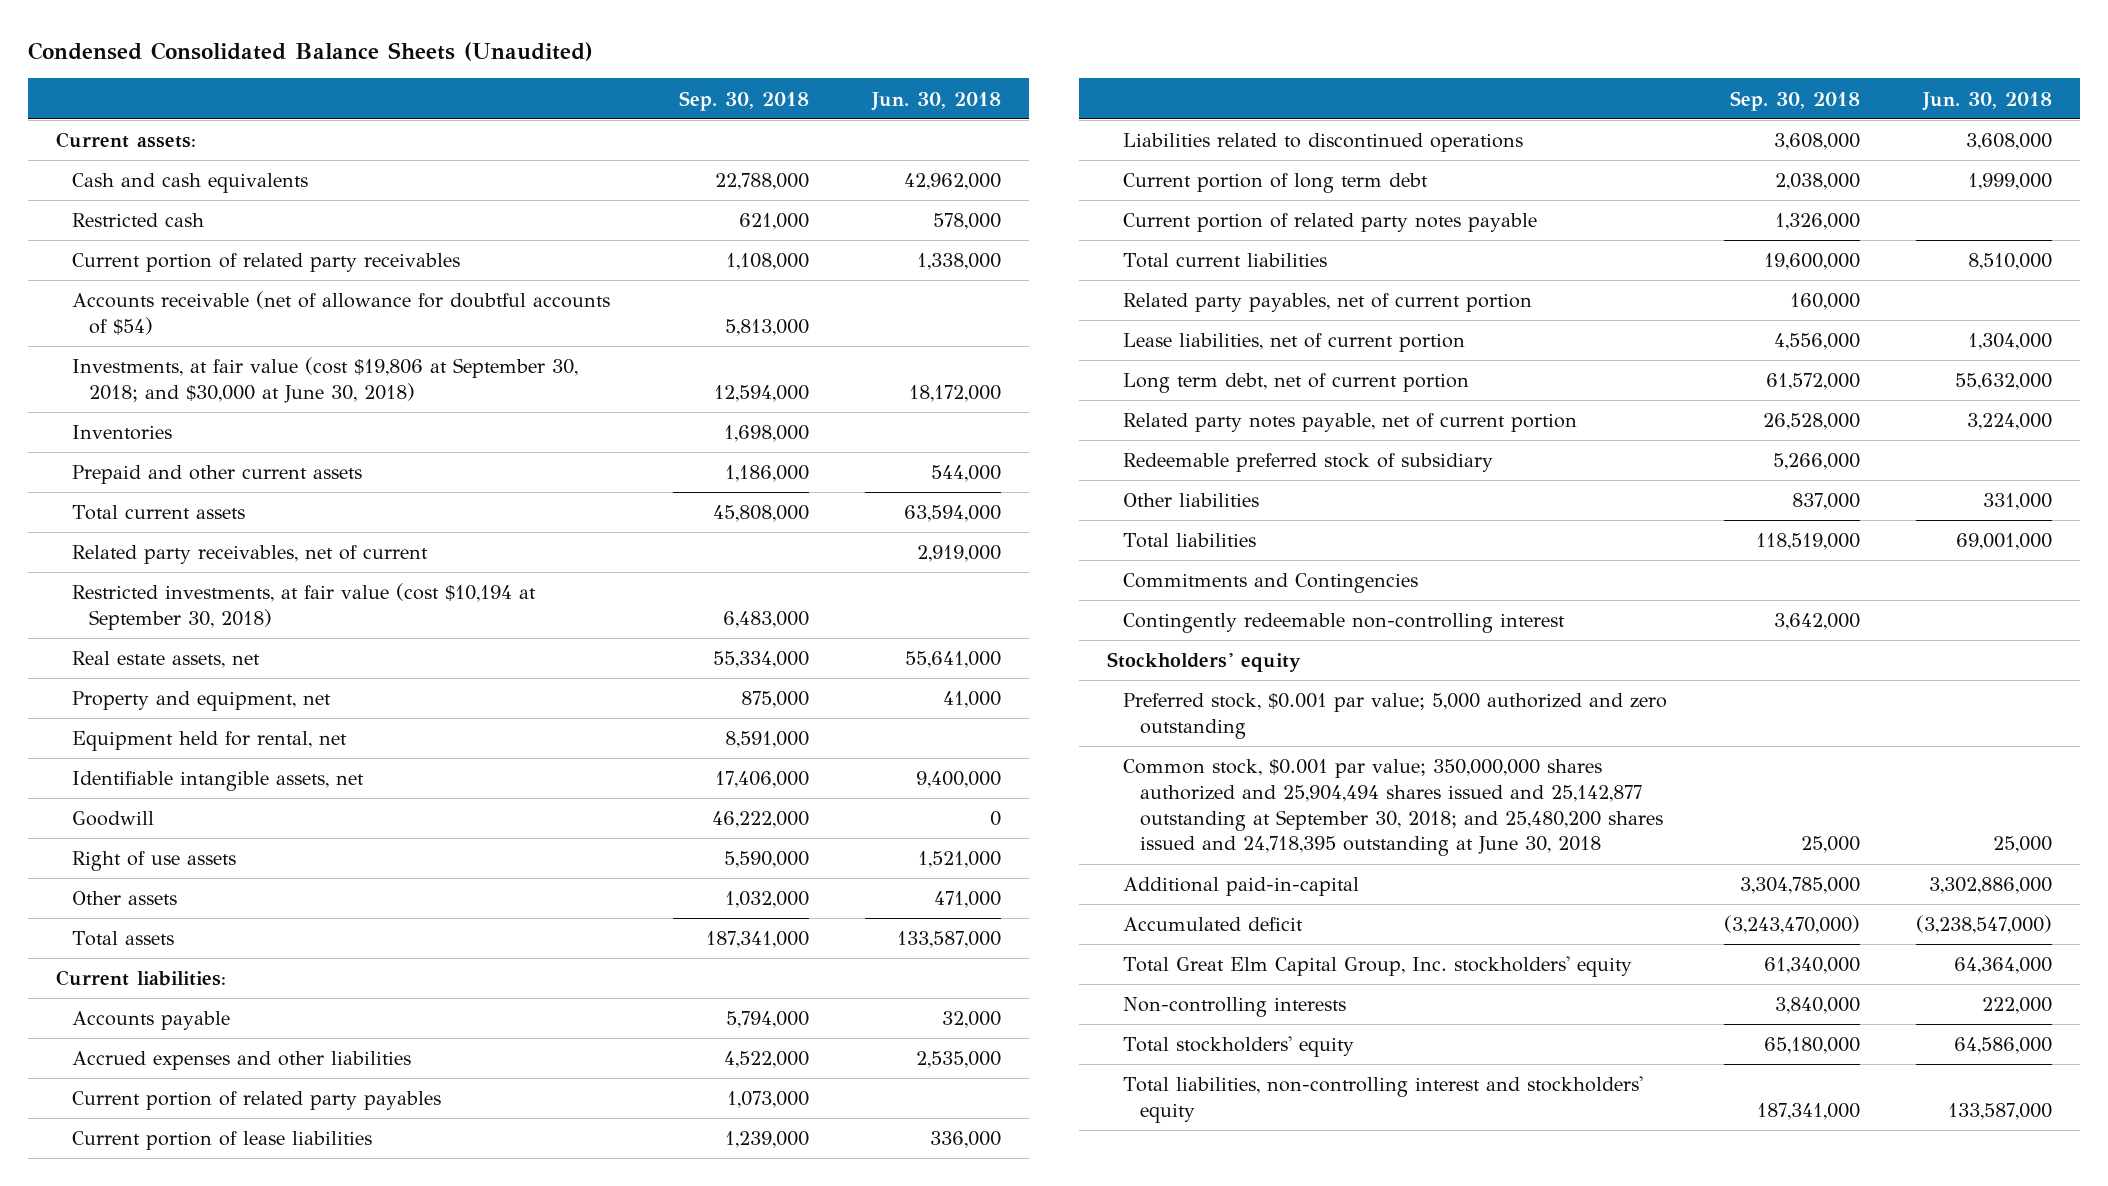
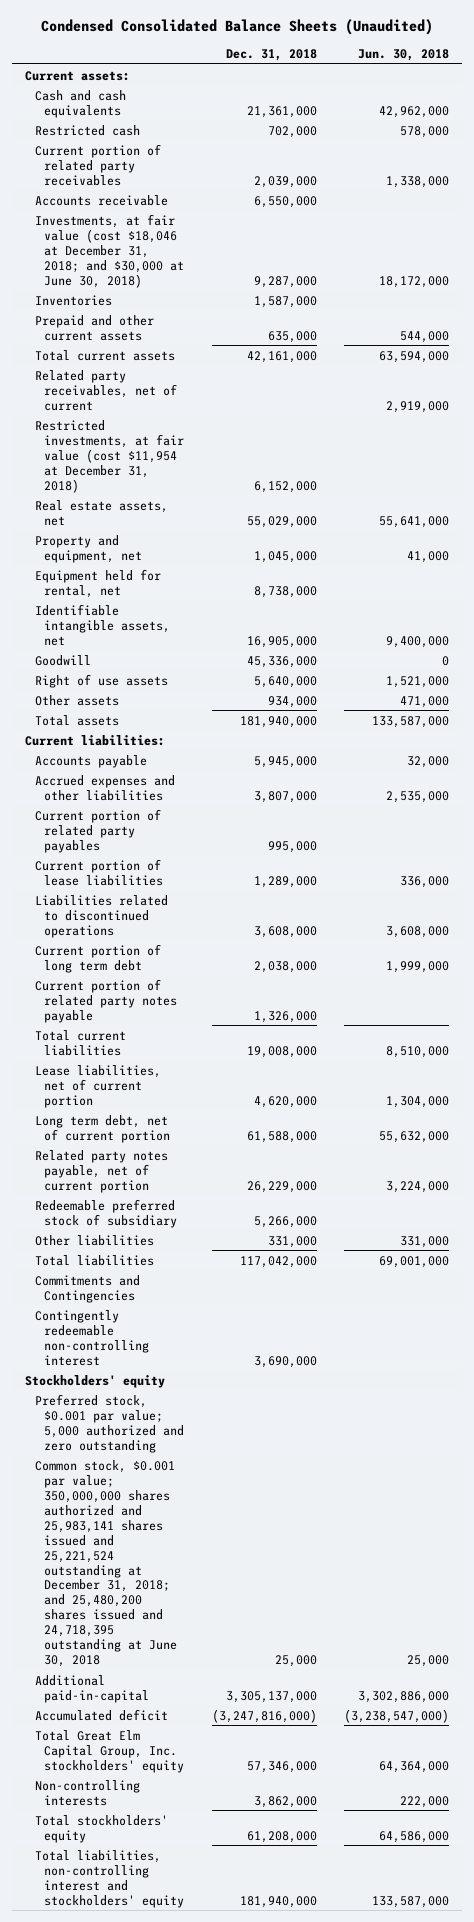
[678,90,809,111] Sep. 30, 2018 -> none
none -> [225,48,317,61] Dec. 31, 2018
[72,291,611,335] Accounts receivable (net of allowance for doubtful accounts of $54) -> [34,194,168,206] Accounts receivable
[72,357,579,403] Investments, at fair value (cost $19,806 at September 30, 2018; and $30,000 at June 30, 2018) -> [34,213,185,288] Investments, at fair value (cost $18,046 at December 31, 2018; and $30,000 at June 30, 2018)
[72,583,537,630] Restricted investments, at fair value (cost $10,194 at September 30, 2018) -> [34,419,185,493] Restricted investments, at fair value (cost $11,954 at December 31, 2018)
[1123,293,1533,313] Related party payables, net of current portion -> none
[1123,759,1663,857] Common stock, $0.001 par value; 350,000,000 shares authorized and 25,904,494 shares issued and 25,142,877 outstanding at September 30, 2018; and 25,480,200 shares issued and 24,718,395 outstanding at June 30, 2018 -> [34,1459,178,1668] Common stock, $0.001 par value; 350,000,000 shares authorized and 25,983,141 shares issued and 25,221,524 outstanding at December 31, 2018; and 25,480,200 shares issued and 24,718,395 outstanding at June 30, 2018

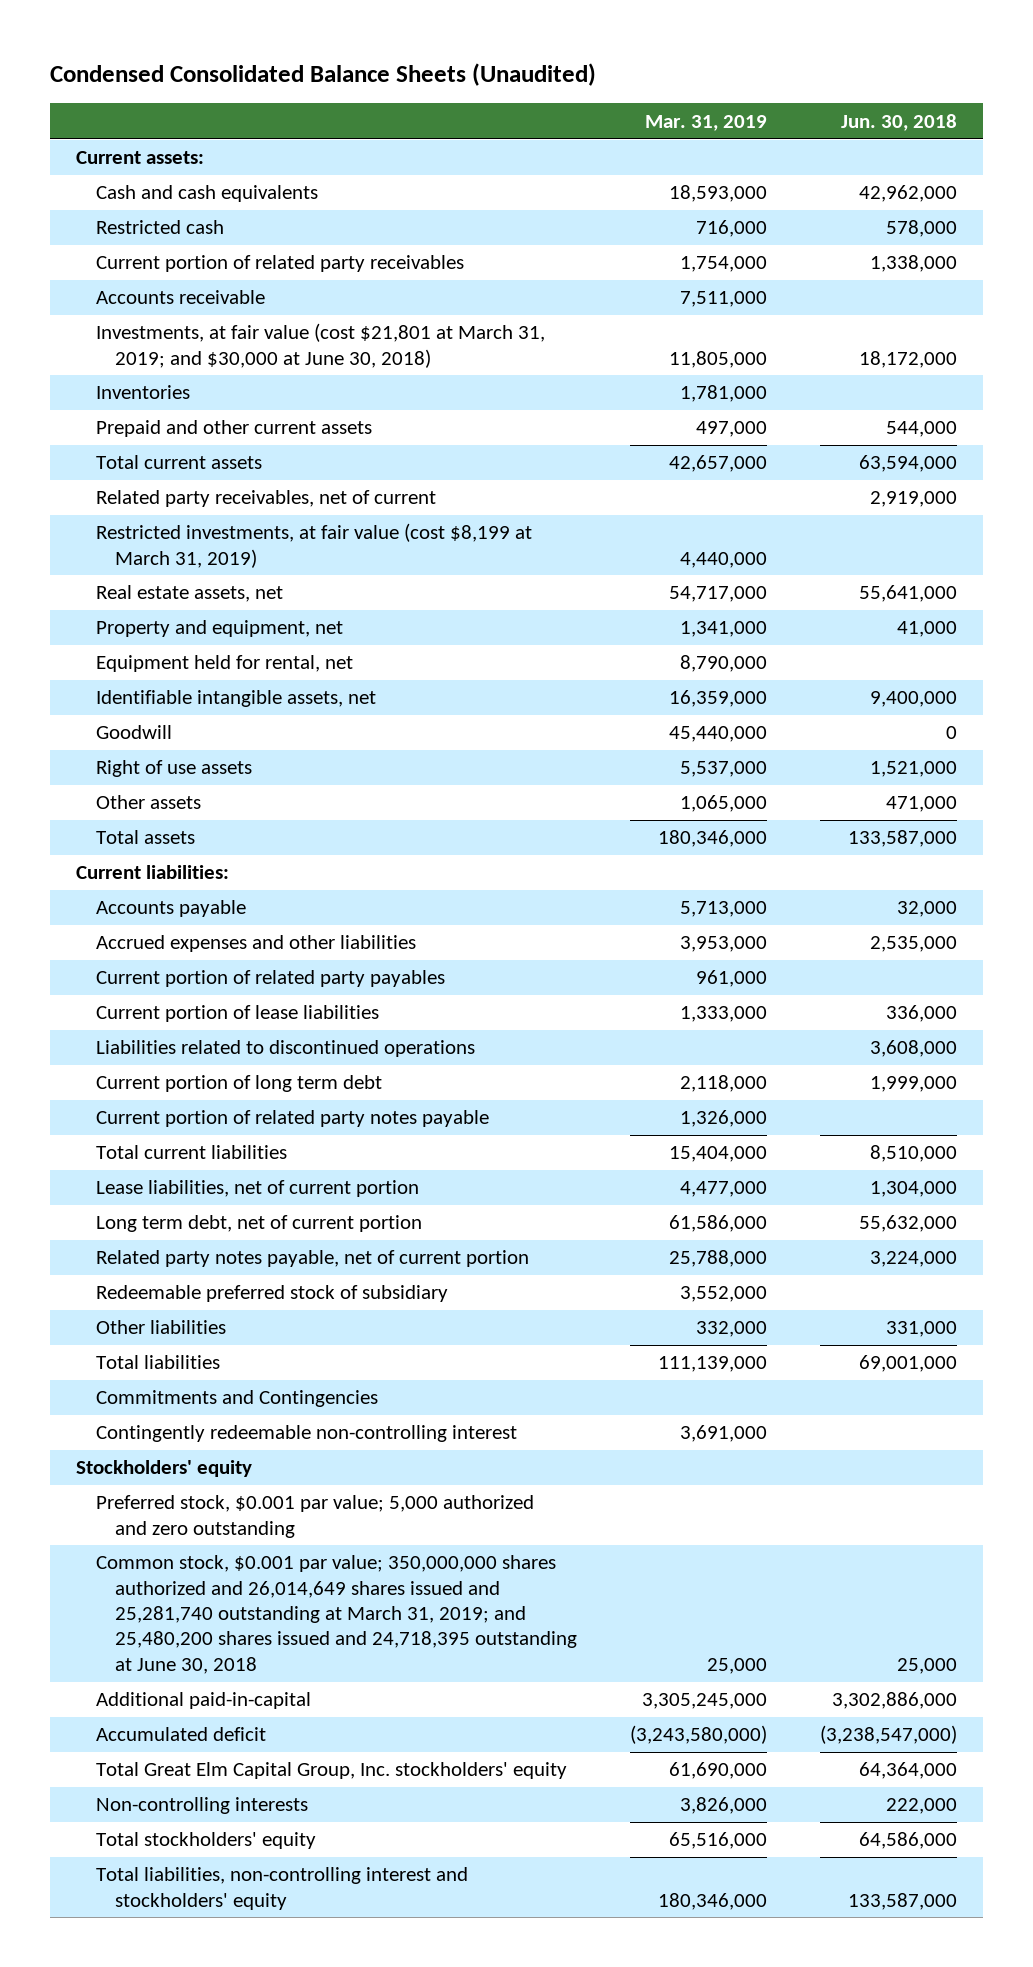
[225,48,317,61] Dec. 31, 2018 -> none
none -> [645,114,768,131] Mar. 31, 2019
[34,213,185,288] Investments, at fair value (cost $18,046 at December 31, 2018; and $30,000 at June 30, 2018) -> [95,323,545,368] Investments, at fair value (cost $21,801 at March 31, 2019; and $30,000 at June 30, 2018)
[34,419,185,493] Restricted investments, at fair value (cost $11,954 at December 31, 2018) -> [95,523,532,568] Restricted investments, at fair value (cost $8,199 at March 31, 2019)
[34,1459,178,1668] Common stock, $0.001 par value; 350,000,000 shares authorized and 25,983,141 shares issued and 25,221,524 outstanding at December 31, 2018; and 25,480,200 shares issued and 24,718,395 outstanding at June 30, 2018 -> [95,1555,578,1674] Common stock, $0.001 par value; 350,000,000 shares authorized and 26,014,649 shares issued and 25,281,740 outstanding at March 31, 2019; and 25,480,200 shares issued and 24,718,395 outstanding at June 30, 2018

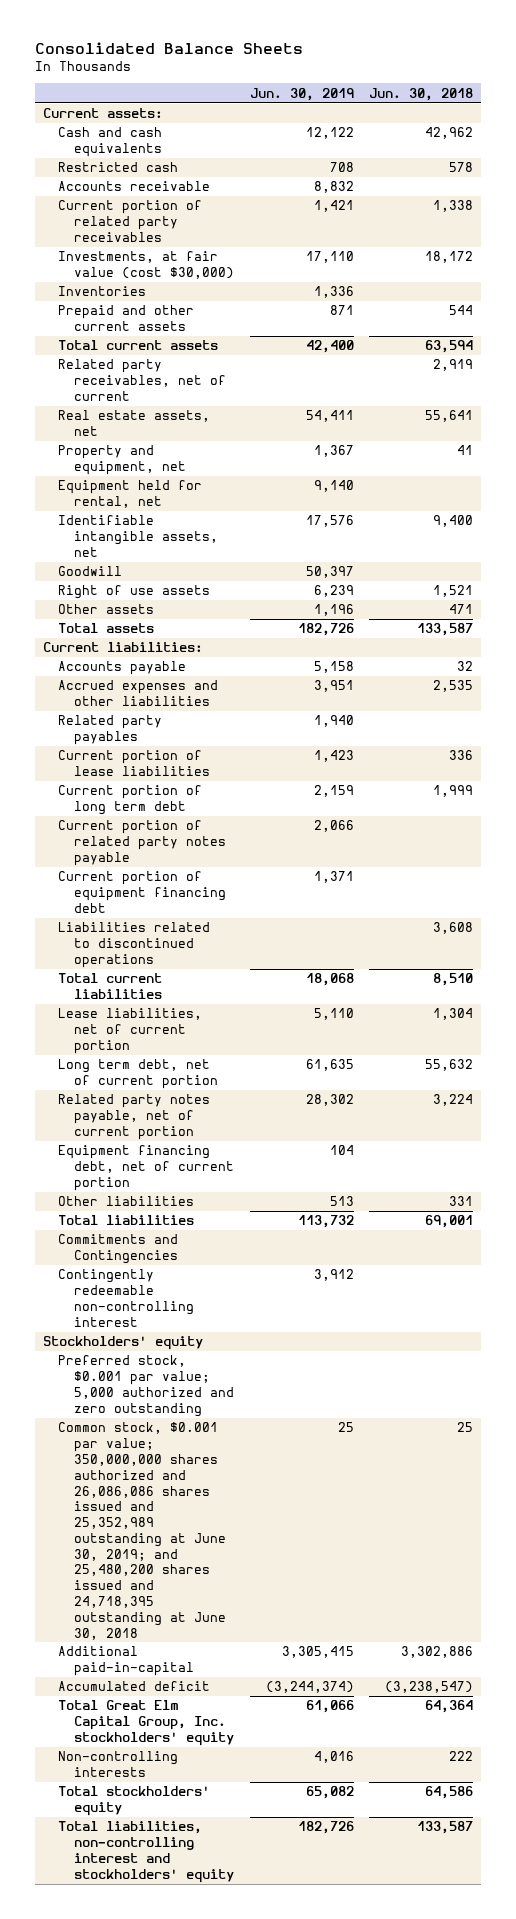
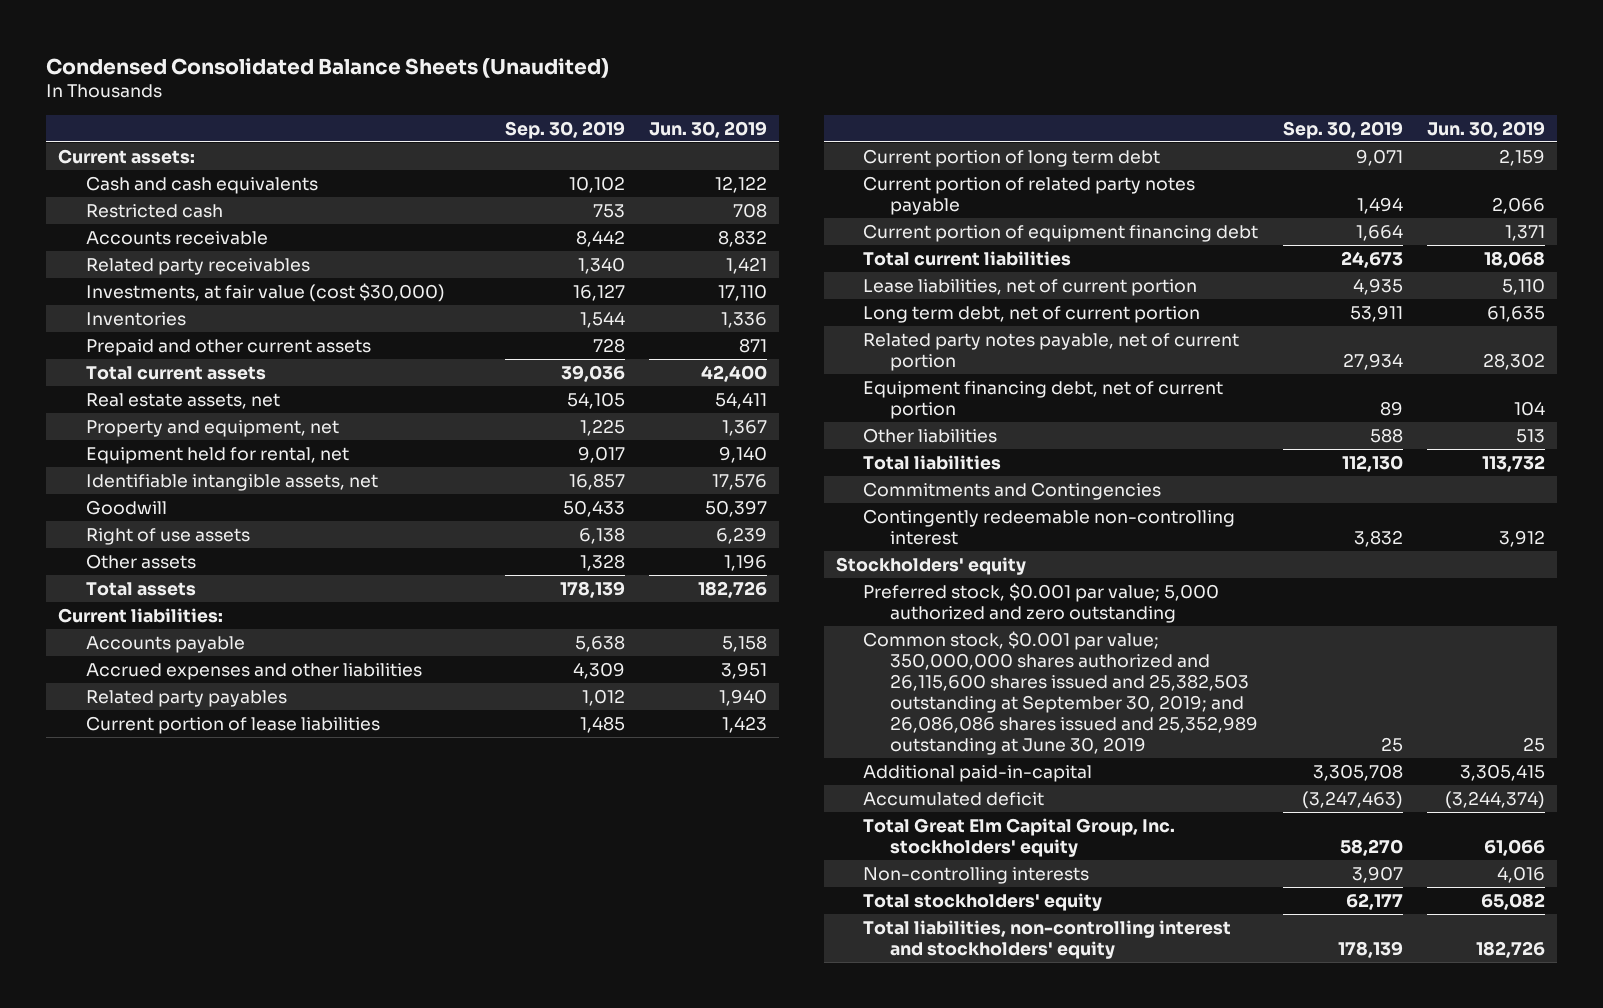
[34,42,303,55] Consolidated Balance Sheets -> [46,57,610,78] Condensed Consolidated Balance Sheets (Unaudited)
[369,87,474,101] Jun. 30, 2018 -> none
none -> [505,120,626,139] Sep. 30, 2019
[58,200,203,242] Current portion of related party receivables -> [85,257,310,275] Related party receivables
[58,359,226,401] Related party receivables, net of current -> none
[58,922,211,968] Liabilities related to discontinued operations -> none
[58,1422,226,1640] Common stock, $0.001 par value; 350,000,000 shares authorized and 26,086,086 shares issued and 25,352,989 outstanding at June 30, 2019; and 25,480,200 shares issued and 24,718,395 outstanding at June 30, 2018 -> [862,630,1259,756] Common stock, $0.001 par value; 350,000,000 shares authorized and 26,115,600 shares issued and 25,382,503 outstanding at September 30, 2019; and 26,086,086 shares issued and 25,352,989 outstanding at June 30, 2019

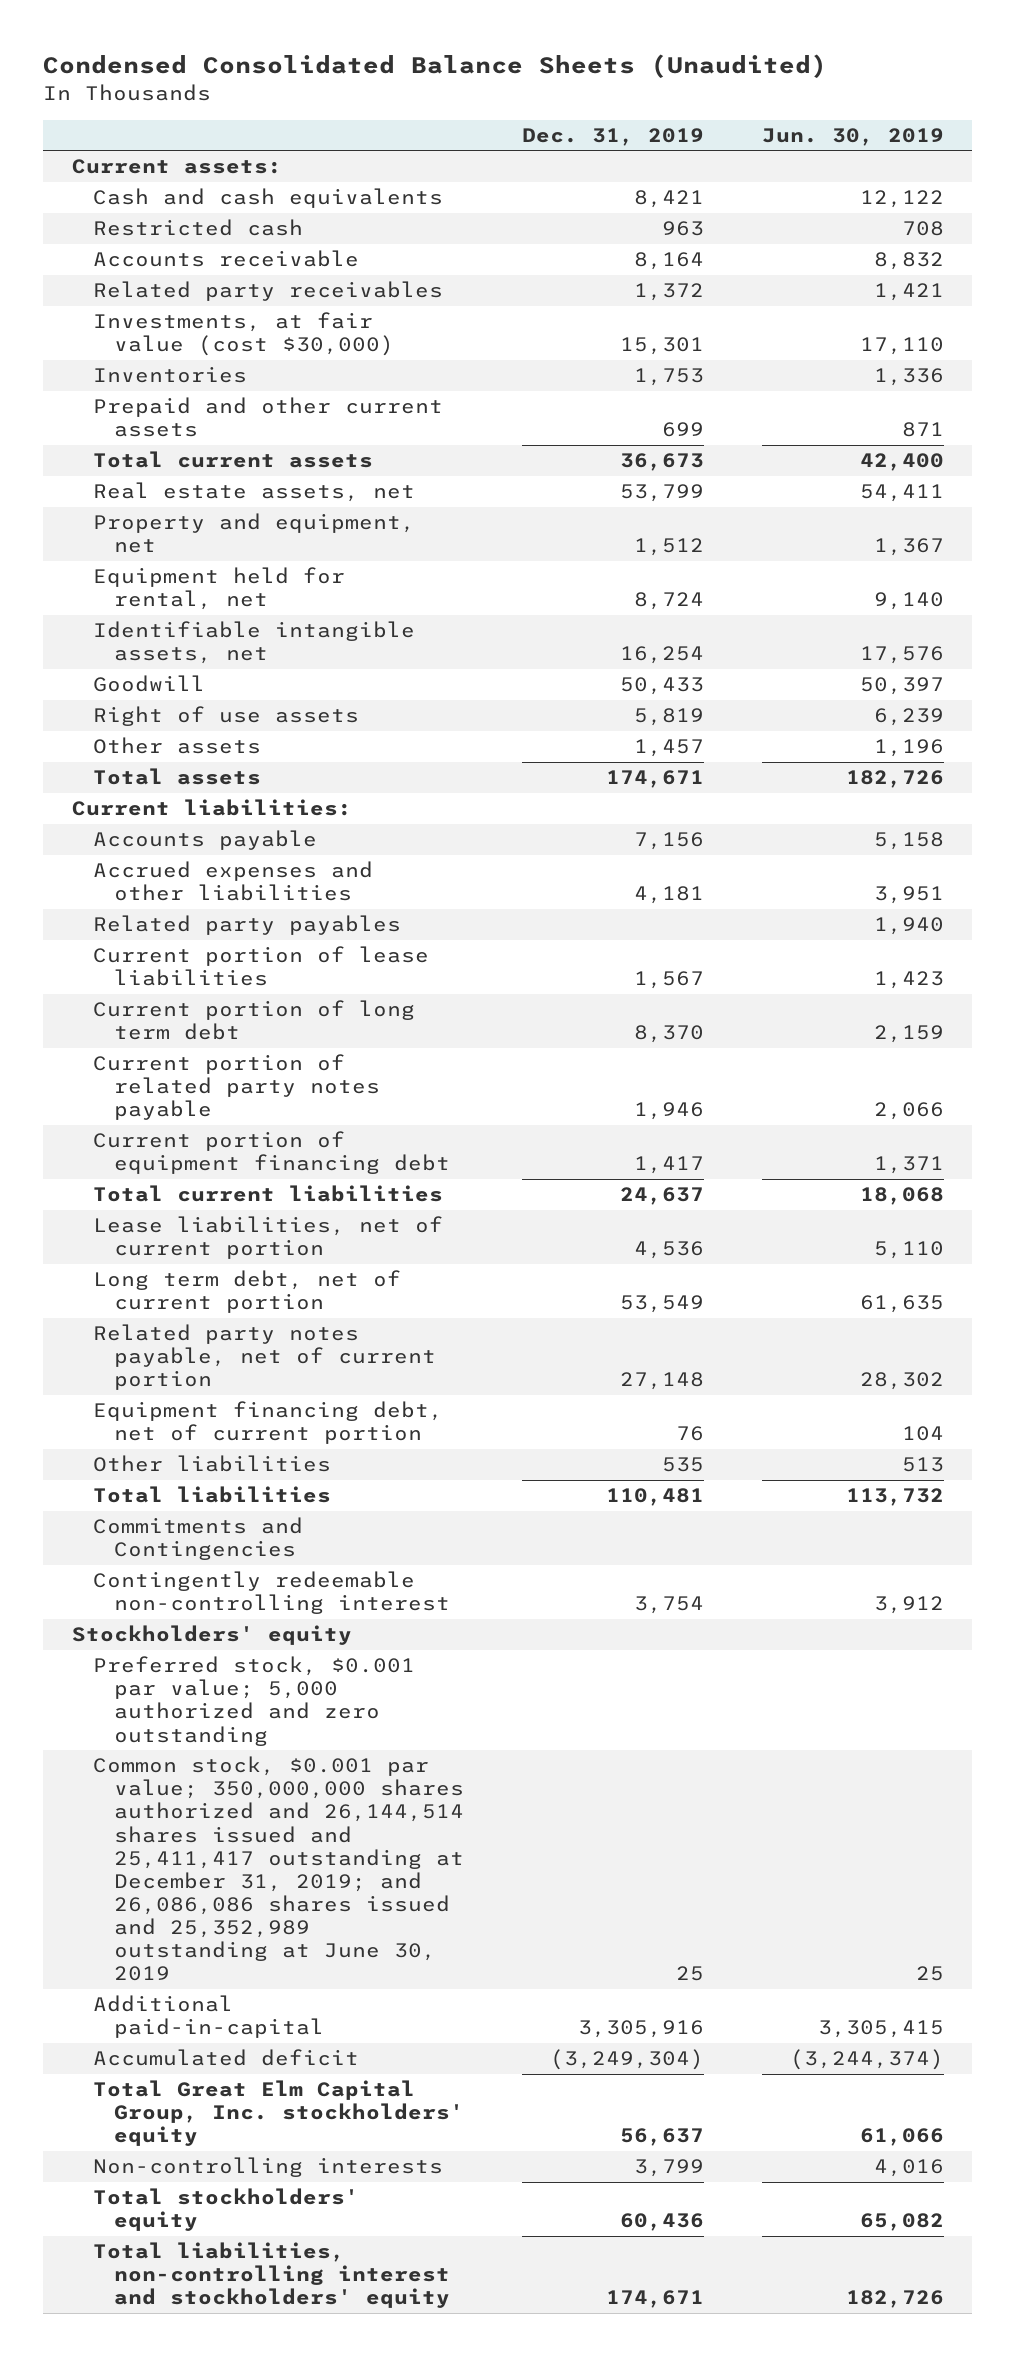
[505,120,626,139] Sep. 30, 2019 -> none
none -> [521,127,704,146] Dec. 31, 2019
[862,630,1259,756] Common stock, $0.001 par value; 350,000,000 shares authorized and 26,115,600 shares issued and 25,382,503 outstanding at September 30, 2019; and 26,086,086 shares issued and 25,352,989 outstanding at June 30, 2019 -> [92,1756,465,1982] Common stock, $0.001 par value; 350,000,000 shares authorized and 26,144,514 shares issued and 25,411,417 outstanding at December 31, 2019; and 26,086,086 shares issued and 25,352,989 outstanding at June 30, 2019

